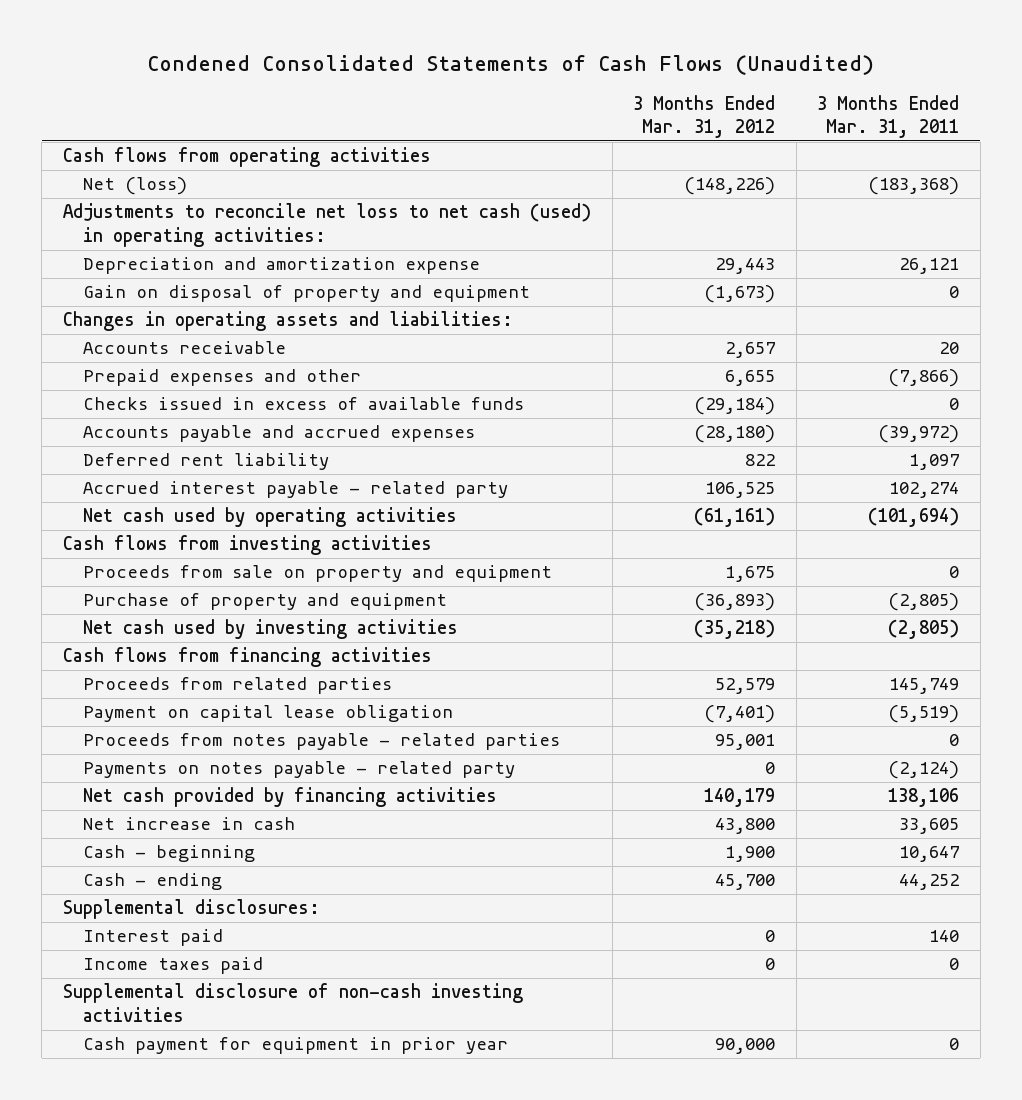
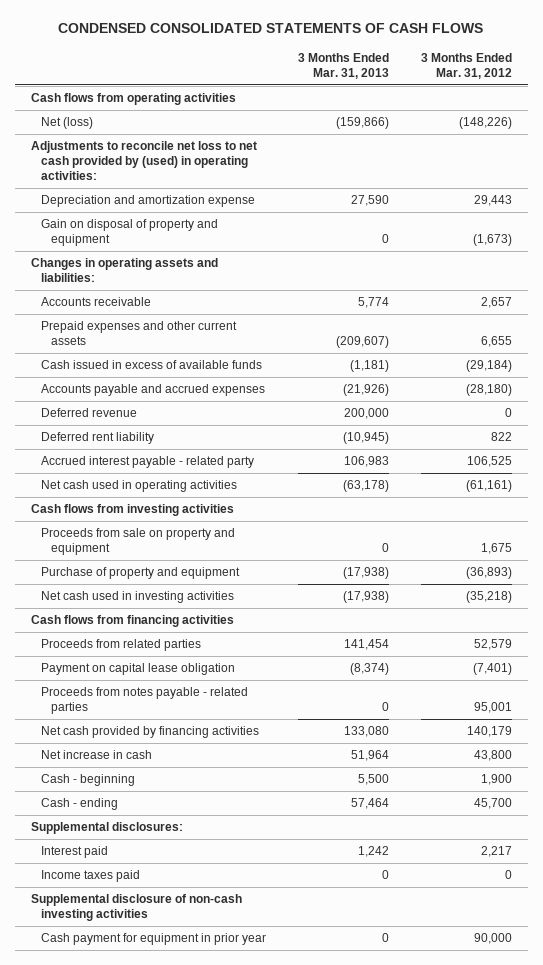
[147,54,875,75] Condened Consolidated Statements of Cash Flows (Unaudited) -> [58,23,484,34] CONDENSED CONSOLIDATED STATEMENTS OF CASH FLOWS
[817,94,960,139] 3 Months Ended Mar. 31, 2011 -> none
none -> [298,52,390,79] 3 Months Ended Mar. 31, 2013
[63,203,592,248] Adjustments to reconcile net loss to net cash (used) in operating activities: -> [30,141,257,181] Adjustments to reconcile net loss to net cash provided by (used) in operating activities:
[83,369,362,387] Prepaid expenses and other -> [41,321,238,346] Prepaid expenses and other current assets
[83,397,525,411] Checks issued in excess of available funds -> [41,360,263,370] Cash issued in excess of available funds
none -> [41,408,138,418] Deferred revenue
[83,507,458,528] Net cash used by operating activities -> [41,480,238,493] Net cash used in operating activities
[83,619,459,640] Net cash used by investing activities -> [41,591,235,604] Net cash used in investing activities
[83,761,516,779] Payments on notes payable - related party -> none
[765,930,776,943] 0 -> [481,846,513,858] 2,217

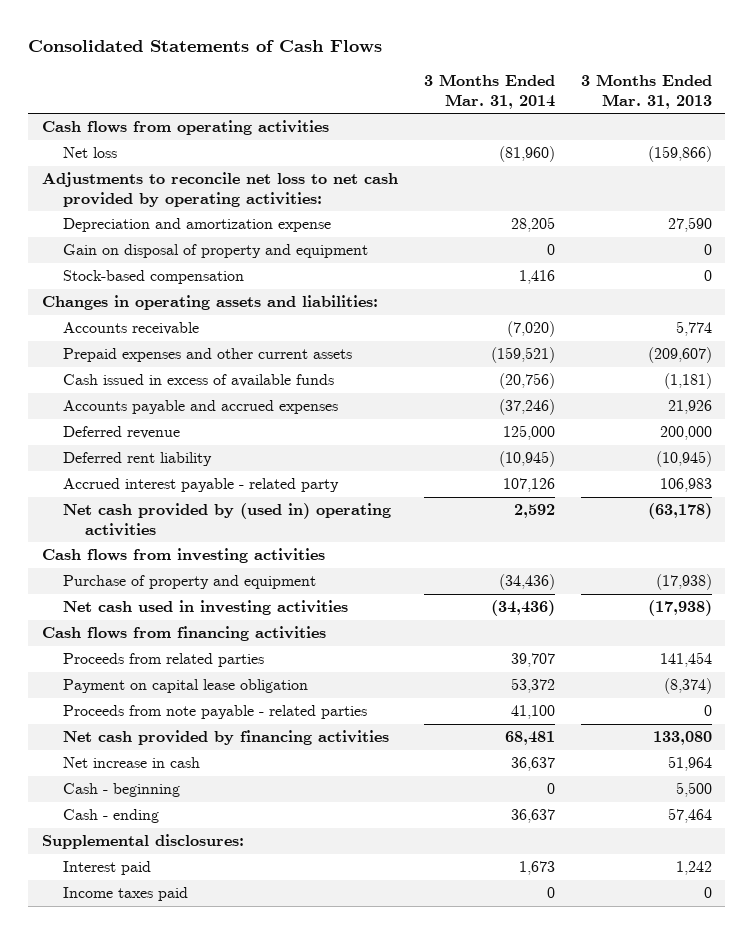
[58,23,484,34] CONDENSED CONSOLIDATED STATEMENTS OF CASH FLOWS -> [28,40,383,53] Consolidated Statements of Cash Flows
[421,52,513,79] 3 Months Ended Mar. 31, 2012 -> none
none -> [423,74,555,109] 3 Months Ended Mar. 31, 2014
[41,117,94,130] Net (loss) -> [63,147,118,159] Net loss
[30,141,257,181] Adjustments to reconcile net loss to net cash provided by (used) in operating activities: -> [41,172,398,207] Adjustments to reconcile net loss to net cash provided by operating activities:
none -> [63,270,245,285] Stock-based compensation
[343,384,390,397] (21,926) -> [667,400,712,415] 21,926
[41,480,238,493] Net cash used in operating activities -> [63,503,392,536] Net cash provided by (used in) operating activities
[41,528,236,556] Proceeds from sale on property and equipment -> none
[41,687,249,715] Proceeds from notes payable - related parties -> [63,705,368,720] Proceeds from note payable - related parties
[30,894,242,922] Supplemental disclosure of non-cash investing activities -> none
[41,933,267,946] Cash payment for equipment in prior year -> none

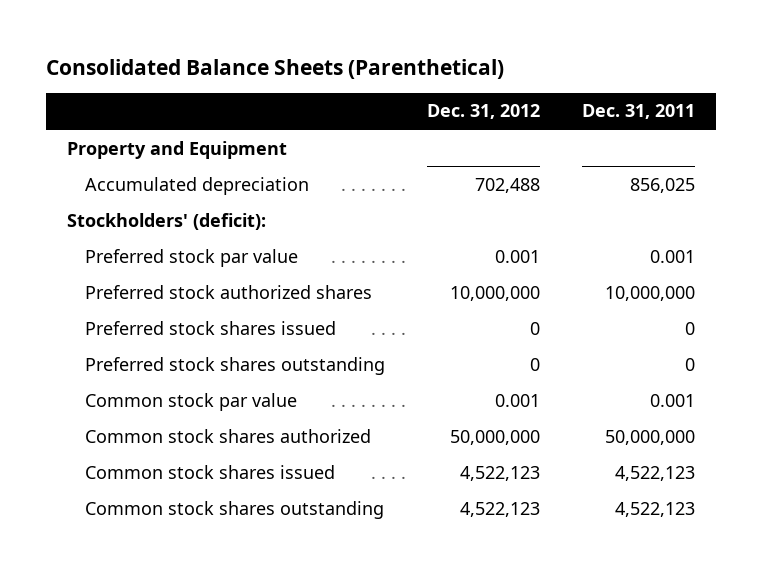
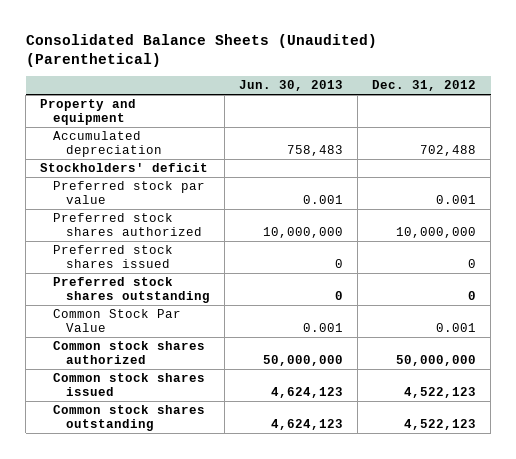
[46,58,505,79] Consolidated Balance Sheets (Parenthetical) -> [25,33,377,68] Consolidated Balance Sheets (Unaudited) (Parenthetical)
[582,104,696,120] Dec. 31, 2011 -> none
none -> [239,80,344,92] Jun. 30, 2013
[67,140,288,159] Property and Equipment -> [40,99,137,126] Property and equipment
[67,212,267,230] Stockholders' (deficit): -> [40,163,209,173] Stockholders' deficit
[84,284,372,299] Preferred stock authorized shares -> [53,213,203,237] Preferred stock shares authorized
[84,392,297,411] Common stock par value -> [53,309,182,333] Common Stock Par Value

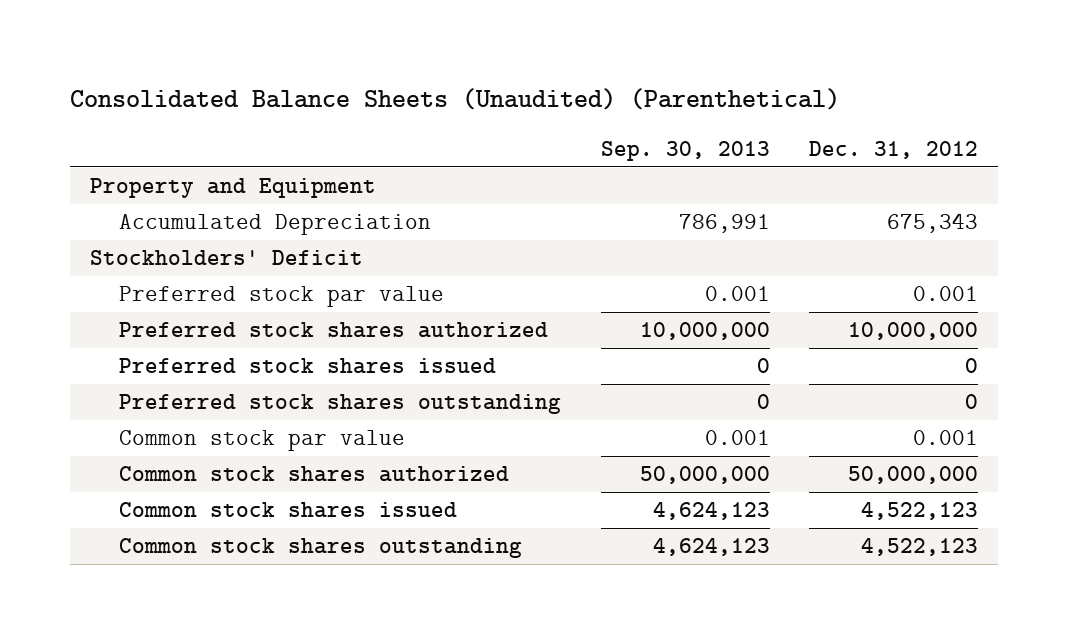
[239,80,344,92] Jun. 30, 2013 -> none
none -> [600,141,770,162] Sep. 30, 2013
[40,99,137,126] Property and equipment -> [90,178,377,199] Property and Equipment
[53,131,163,158] Accumulated depreciation -> [119,214,432,236] Accumulated Depreciation
[420,145,477,157] 702,488 -> [887,213,979,234] 675,343
[40,163,209,173] Stockholders' deficit -> [90,250,364,266] Stockholders' Deficit
[53,309,182,333] Common Stock Par Value -> [119,430,406,452] Common stock par value

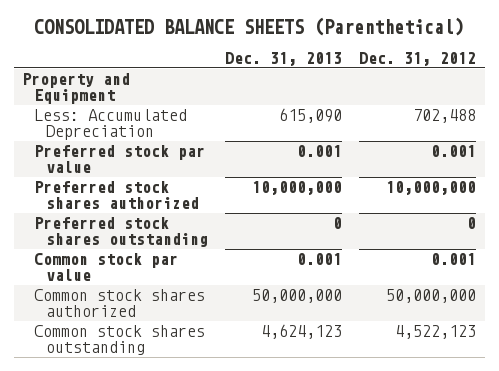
[70,88,841,111] Consolidated Balance Sheets (Unaudited) (Parenthetical) -> [34,17,465,37] CONSOLIDATED BALANCE SHEETS (Parenthetical)
[600,141,770,162] Sep. 30, 2013 -> none
none -> [225,51,343,66] Dec. 31, 2013
[90,250,364,266] Stockholders' Deficit -> none
[119,214,432,236] Accumulated Depreciation -> [34,109,188,140] Less: Accumulated Depreciation
[887,213,979,234] 675,343 -> [413,109,477,124] 702,488
[119,358,497,375] Preferred stock shares issued -> none
[119,502,458,519] Common stock shares issued -> none

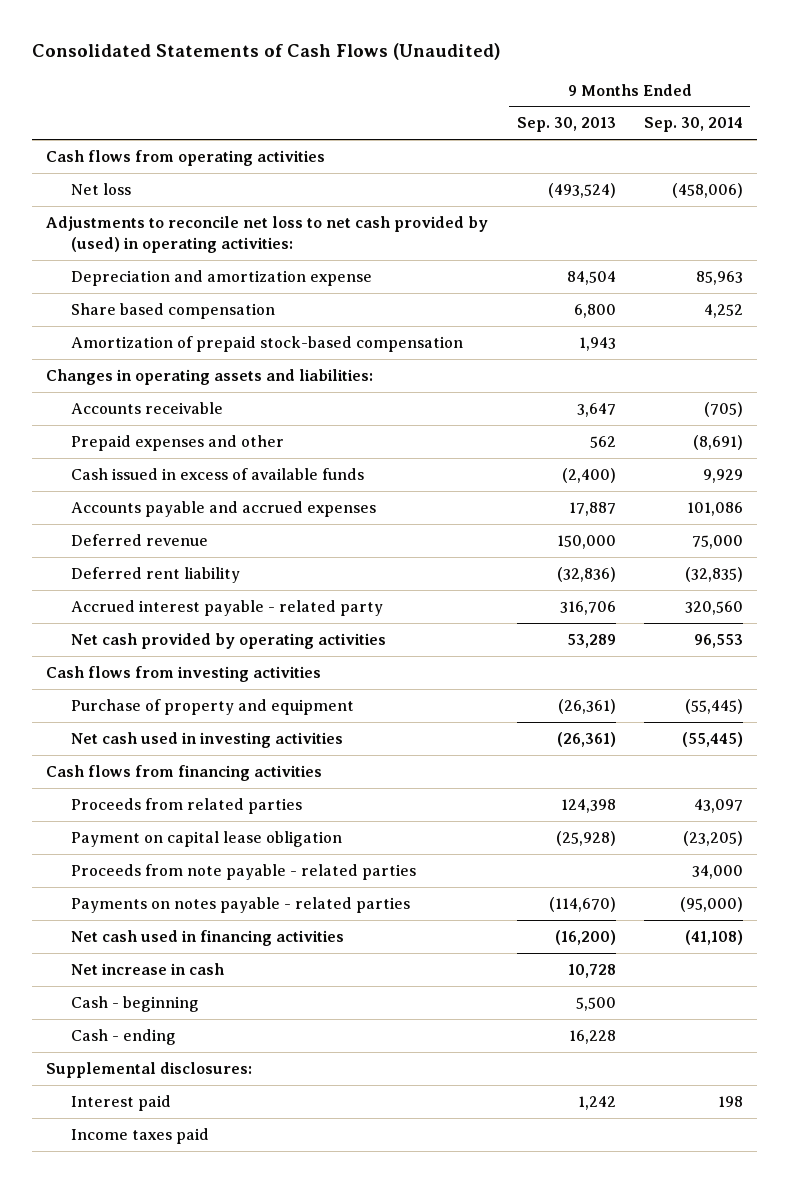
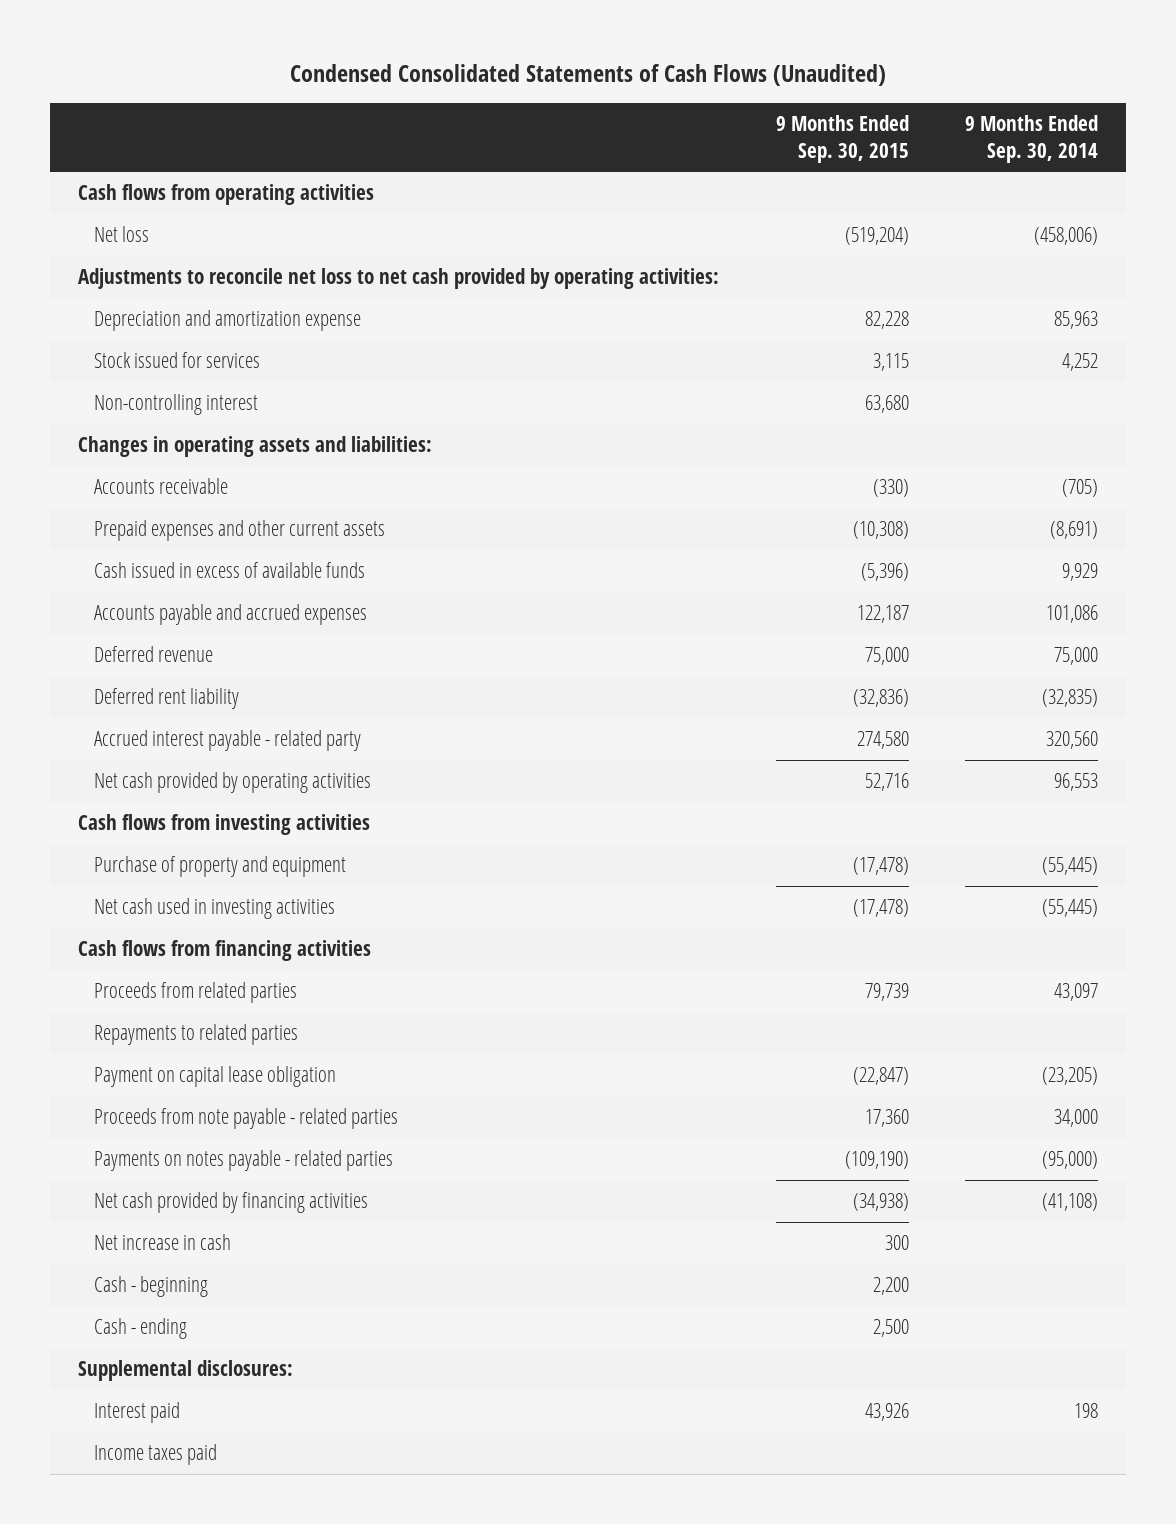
[32,43,502,61] Consolidated Statements of Cash Flows (Unaudited) -> [290,64,887,87] Condensed Consolidated Statements of Cash Flows (Unaudited)
[516,117,616,133] Sep. 30, 2013 -> none
none -> [775,115,909,163] 9 Months Ended Sep. 30, 2015
[46,216,489,253] Adjustments to reconcile net loss to net cash provided by (used) in operating activities: -> [78,268,720,290] Adjustments to reconcile net loss to net cash provided by operating activities:
[71,336,464,353] Amortization of prepaid stock-based compensation -> none
[71,303,276,320] Share based compensation -> [93,352,260,369] Stock issued for services
none -> [93,394,258,416] Non-controlling interest
[71,435,285,452] Prepaid expenses and other -> [93,520,385,542] Prepaid expenses and other current assets
none -> [93,1024,298,1046] Repayments to related parties
[71,930,345,947] Net cash used in financing activities -> [93,1192,368,1214] Net cash provided by financing activities

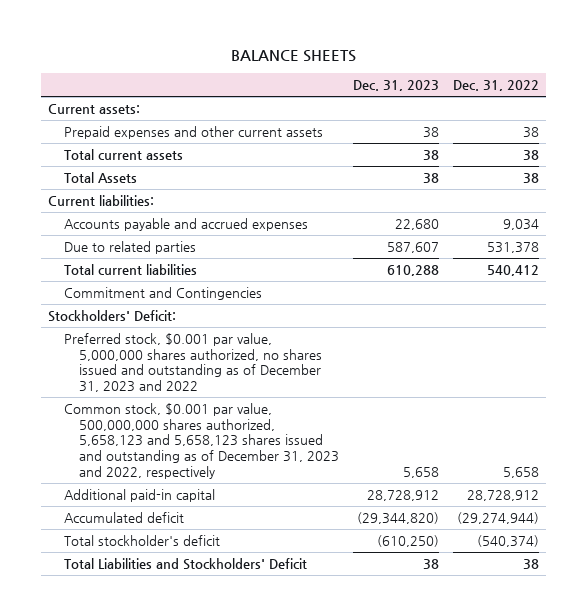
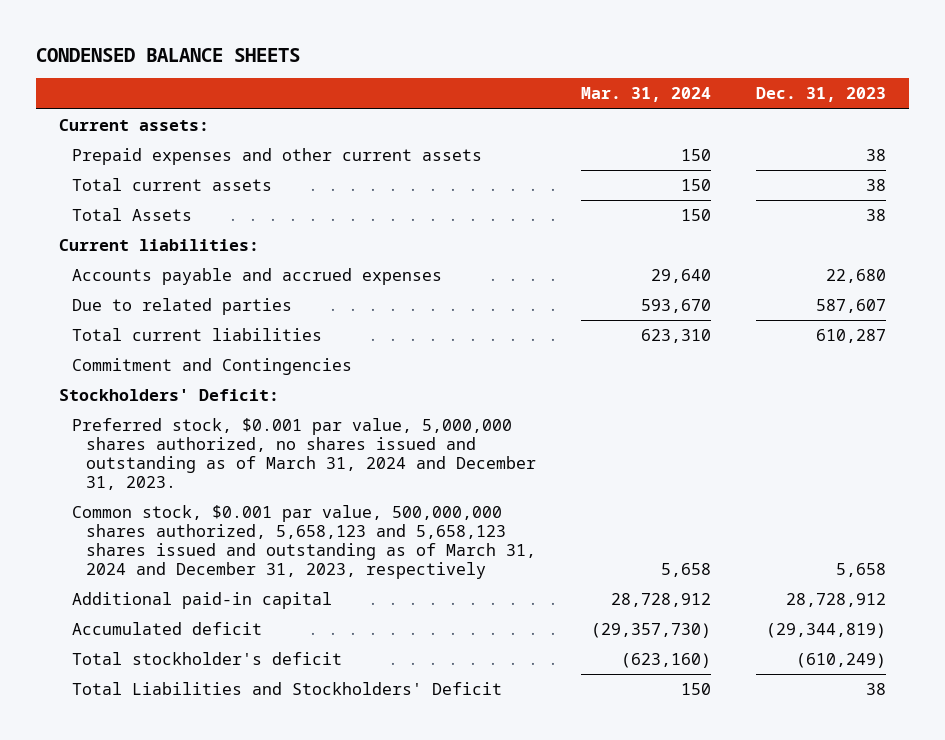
[230,50,356,63] BALANCE SHEETS -> [36,47,301,62] CONDENSED BALANCE SHEETS
[453,80,540,92] Dec. 31, 2022 -> none
none -> [581,87,712,103] Mar. 31, 2024
[387,265,440,277] 610,288 -> [816,329,887,344] 610,287
[63,333,323,393] Preferred stock, $0.001 par value, 5,000,000 shares authorized, no shares issued and outstanding as of December 31, 2023 and 2022 -> [72,418,536,491] Preferred stock, $0.001 par value, 5,000,000 shares authorized, no shares issued and outstanding as of March 31, 2024 and December 31, 2023.
[63,403,340,479] Common stock, $0.001 par value, 500,000,000 shares authorized, 5,658,123 and 5,658,123 shares issued and outstanding as of December 31, 2023 and 2022, respectively -> [72,505,536,580] Common stock, $0.001 par value, 500,000,000 shares authorized, 5,658,123 and 5,658,123 shares issued and outstanding as of March 31, 2024 and December 31, 2023, respectively
[357,512,440,525] (29,344,820) -> [766,623,887,639] (29,344,819)
[377,535,440,548] (610,250) -> [796,653,887,669] (610,249)

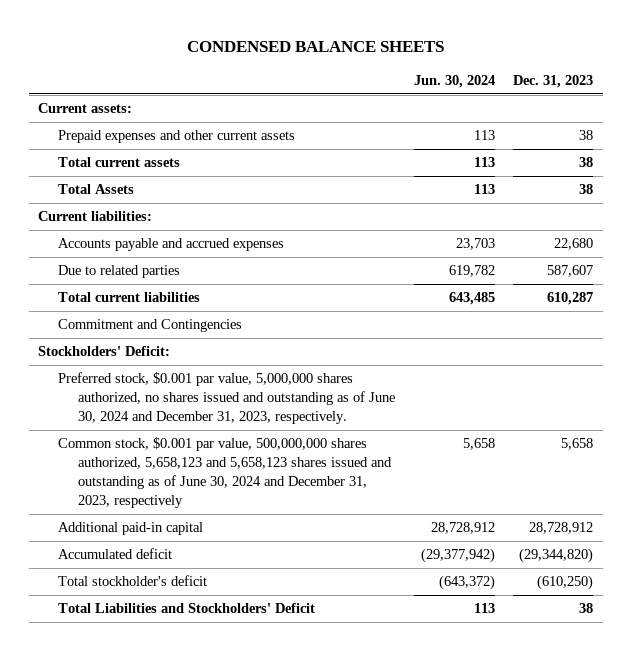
[581,87,712,103] Mar. 31, 2024 -> none
none -> [413,74,495,88] Jun. 30, 2024
[72,418,536,491] Preferred stock, $0.001 par value, 5,000,000 shares authorized, no shares issued and outstanding as of March 31, 2024 and December 31, 2023. -> [58,372,396,424] Preferred stock, $0.001 par value, 5,000,000 shares authorized, no shares issued and outstanding as of June 30, 2024 and December 31, 2023, respectively.
[72,505,536,580] Common stock, $0.001 par value, 500,000,000 shares authorized, 5,658,123 and 5,658,123 shares issued and outstanding as of March 31, 2024 and December 31, 2023, respectively -> [58,437,393,508] Common stock, $0.001 par value, 500,000,000 shares authorized, 5,658,123 and 5,658,123 shares issued and outstanding as of June 30, 2024 and December 31, 2023, respectively
[766,623,887,639] (29,344,819) -> [519,548,594,564] (29,344,820)
[796,653,887,669] (610,249) -> [537,575,594,591] (610,250)

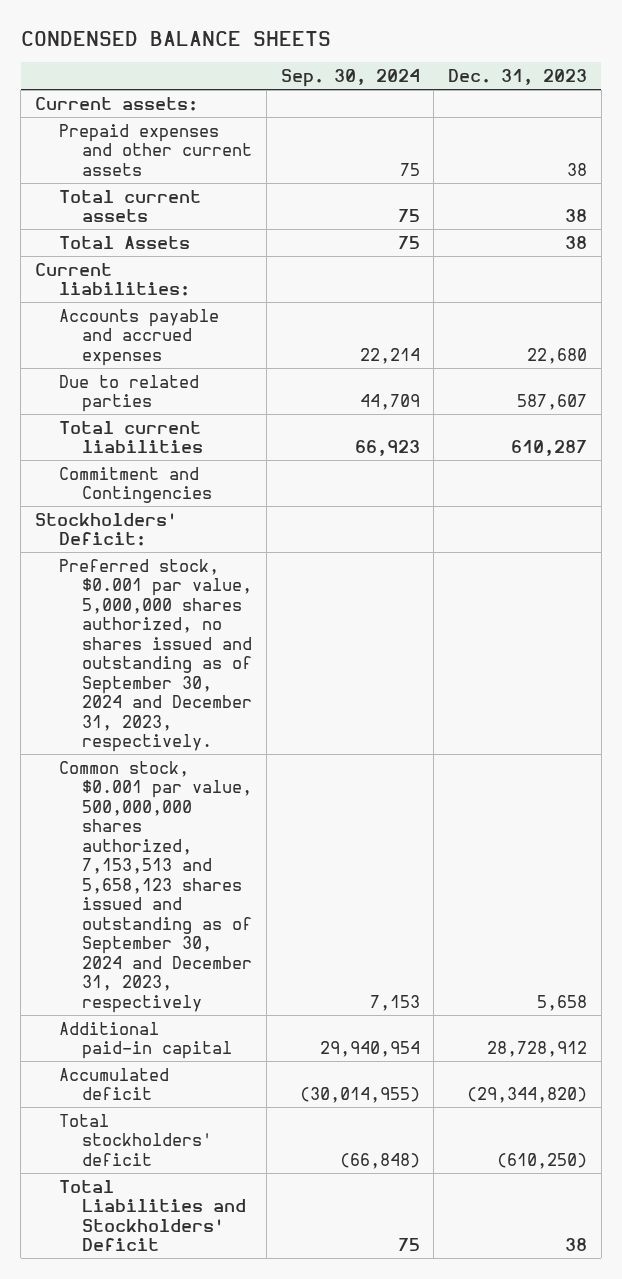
[413,74,495,88] Jun. 30, 2024 -> none
none -> [280,68,420,87] Sep. 30, 2024
[58,372,396,424] Preferred stock, $0.001 par value, 5,000,000 shares authorized, no shares issued and outstanding as of June 30, 2024 and December 31, 2023, respectively. -> [58,558,253,753] Preferred stock, $0.001 par value, 5,000,000 shares authorized, no shares issued and outstanding as of September 30, 2024 and December 31, 2023, respectively.
[58,437,393,508] Common stock, $0.001 par value, 500,000,000 shares authorized, 5,658,123 and 5,658,123 shares issued and outstanding as of June 30, 2024 and December 31, 2023, respectively -> [58,760,253,1013] Common stock, $0.001 par value, 500,000,000 shares authorized, 7,153,513 and 5,658,123 shares issued and outstanding as of September 30, 2024 and December 31, 2023, respectively
[58,575,208,587] Total stockholder's deficit -> [58,1113,213,1166] Total stockholders' deficit

